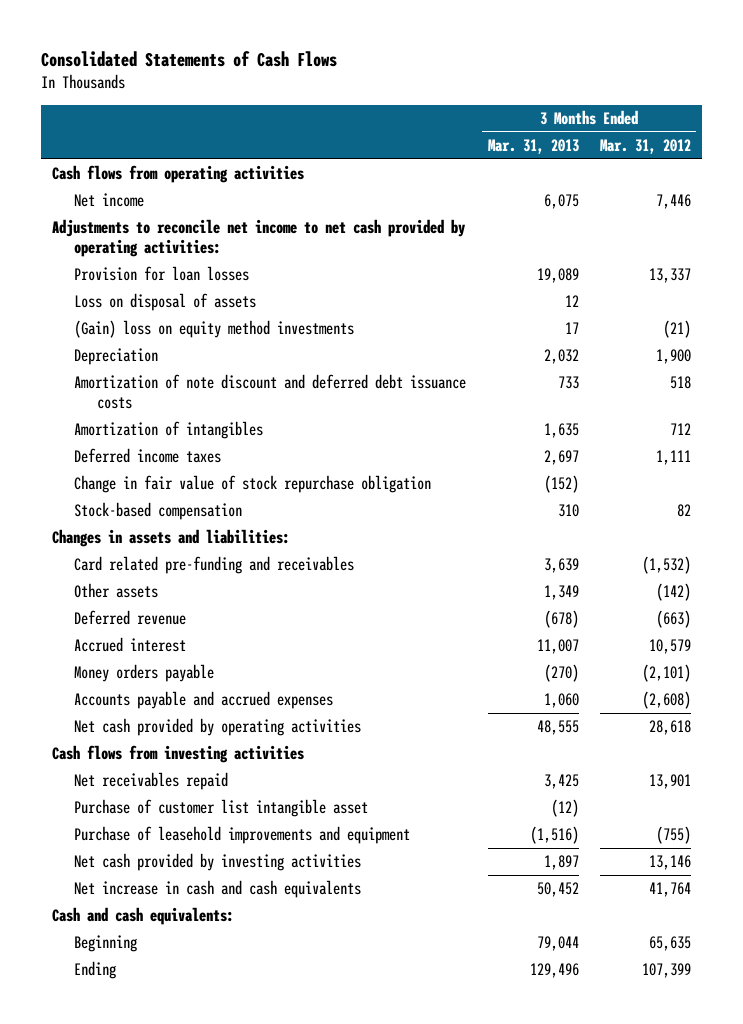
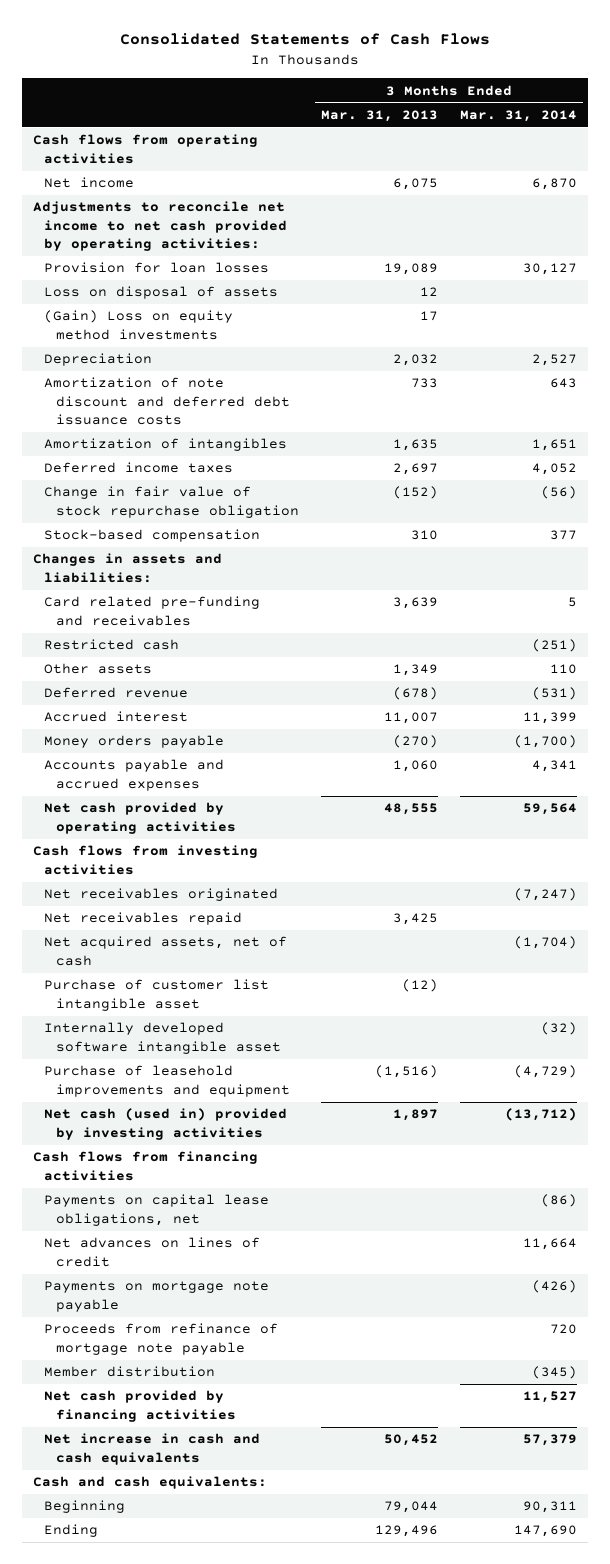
[599,139,691,155] Mar. 31, 2012 -> none
none -> [460,109,578,122] Mar. 31, 2014
[74,320,355,339] (Gain) loss on equity method investments -> [44,310,234,340] (Gain) Loss on equity method investments
none -> [44,639,180,651] Restricted cash
none -> [44,888,279,902] Net receivables originated
none -> [44,936,288,966] Net acquired assets, net of cash
none -> [44,1022,281,1054] Internally developed software intangible asset
[74,853,362,872] Net cash provided by investing activities -> [44,1108,288,1140] Net cash (used in) provided by investing activities
none -> [33,1151,259,1181] Cash flows from financing activities
none -> [44,1194,270,1226] Payments on capital lease obligations, net
none -> [44,1237,261,1267] Net advances on lines of credit
none -> [44,1281,270,1312] Payments on mortgage note payable
none -> [44,1323,279,1355] Proceeds from refinance of mortgage note payable
none -> [44,1366,216,1378] Member distribution
none -> [44,1390,236,1422] Net cash provided by financing activities

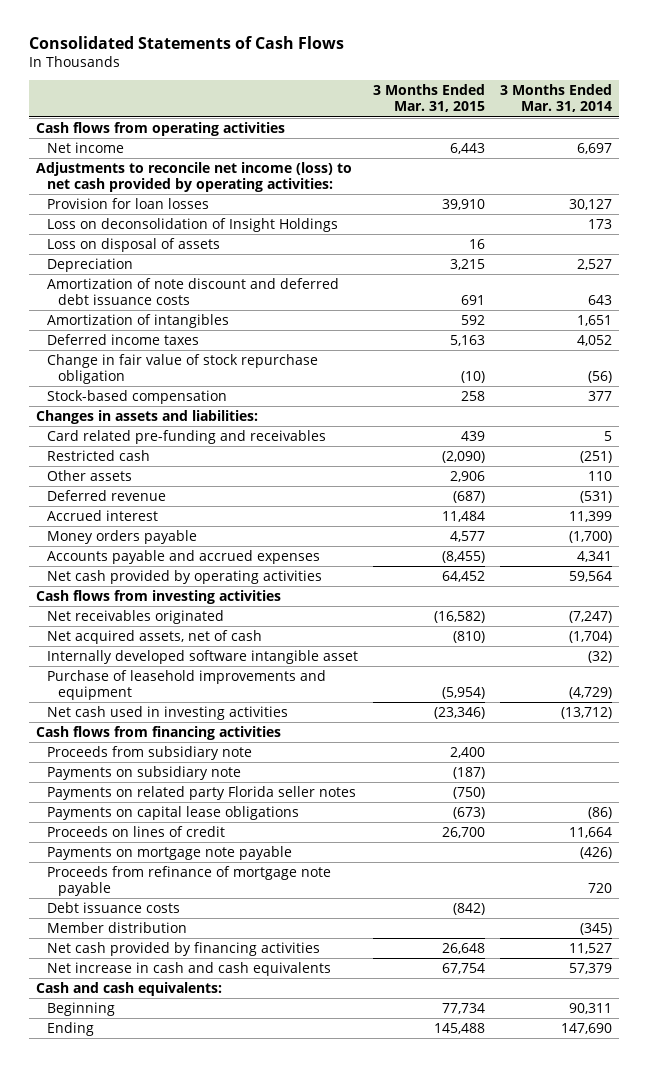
[320,109,438,122] Mar. 31, 2013 -> none
none -> [372,84,485,113] 3 Months Ended Mar. 31, 2015
[532,178,578,191] 6,870 -> [576,142,612,154] 6,697
[33,201,288,252] Adjustments to reconcile net income to net cash provided by operating activities: -> [35,161,352,192] Adjustments to reconcile net income (loss) to net cash provided by operating activities:
none -> [47,217,339,232] Loss on deconsolidation of Insight Holdings
[44,310,234,340] (Gain) Loss on equity method investments -> none
[44,912,243,926] Net receivables repaid -> none
[44,979,270,1011] Purchase of customer list intangible asset -> none
[44,1108,288,1140] Net cash (used in) provided by investing activities -> [47,705,289,720] Net cash used in investing activities
none -> [47,745,253,760] Proceeds from subsidiary note
none -> [47,765,242,780] Payments on subsidiary note
none -> [47,785,357,800] Payments on related party Florida seller notes
[44,1194,270,1226] Payments on capital lease obligations, net -> [47,805,300,820] Payments on capital lease obligations
[44,1237,261,1267] Net advances on lines of credit -> [47,825,226,837] Proceeds on lines of credit
none -> [47,901,181,913] Debt issuance costs

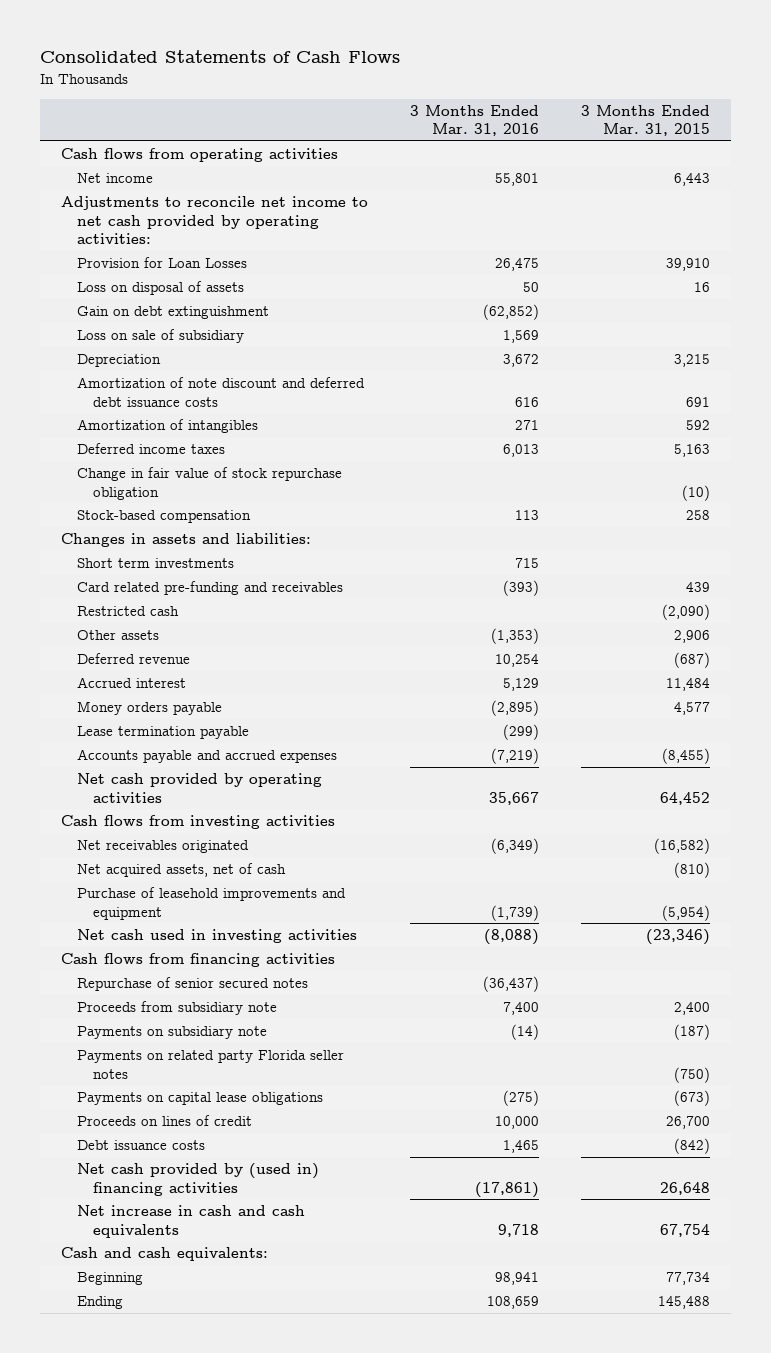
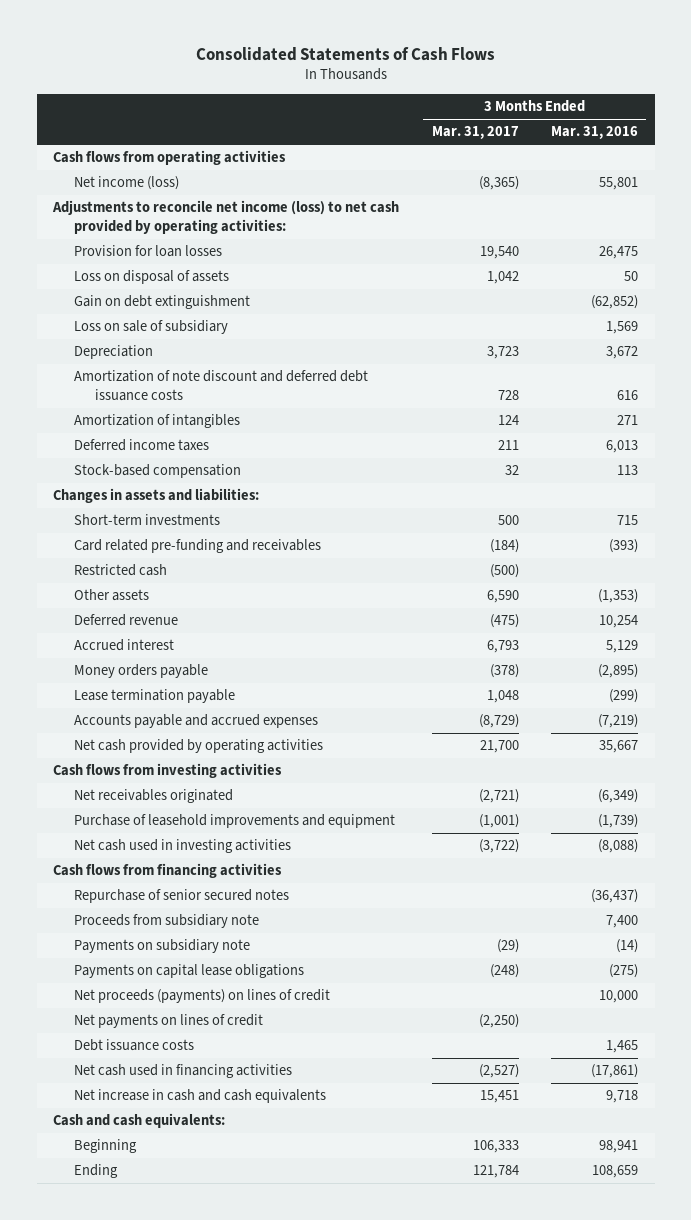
[580,104,710,137] 3 Months Ended Mar. 31, 2015 -> none
none -> [431,126,519,140] Mar. 31, 2017
[76,172,153,183] Net income -> [74,176,180,191] Net income (loss)
[60,195,368,245] Adjustments to reconcile net income to net cash provided by operating activities: -> [51,200,399,234] Adjustments to reconcile net income (loss) to net cash provided by operating activities:
[76,256,247,268] Provision for Loan Losses -> [74,245,223,258] Provision for loan losses
[76,466,342,500] Change in fair value of stock repurchase obligation -> none
[76,557,234,568] Short term investments -> [74,514,221,526] Short-term investments
[76,862,286,877] Net acquired assets, net of cash -> none
[76,1049,344,1079] Payments on related party Florida seller notes -> none
[76,1114,252,1126] Proceeds on lines of credit -> [74,989,331,1004] Net proceeds (payments) on lines of credit
none -> [74,1014,264,1029] Net payments on lines of credit
[76,1162,319,1196] Net cash provided by (used in) financing activities -> [74,1064,293,1079] Net cash used in financing activities

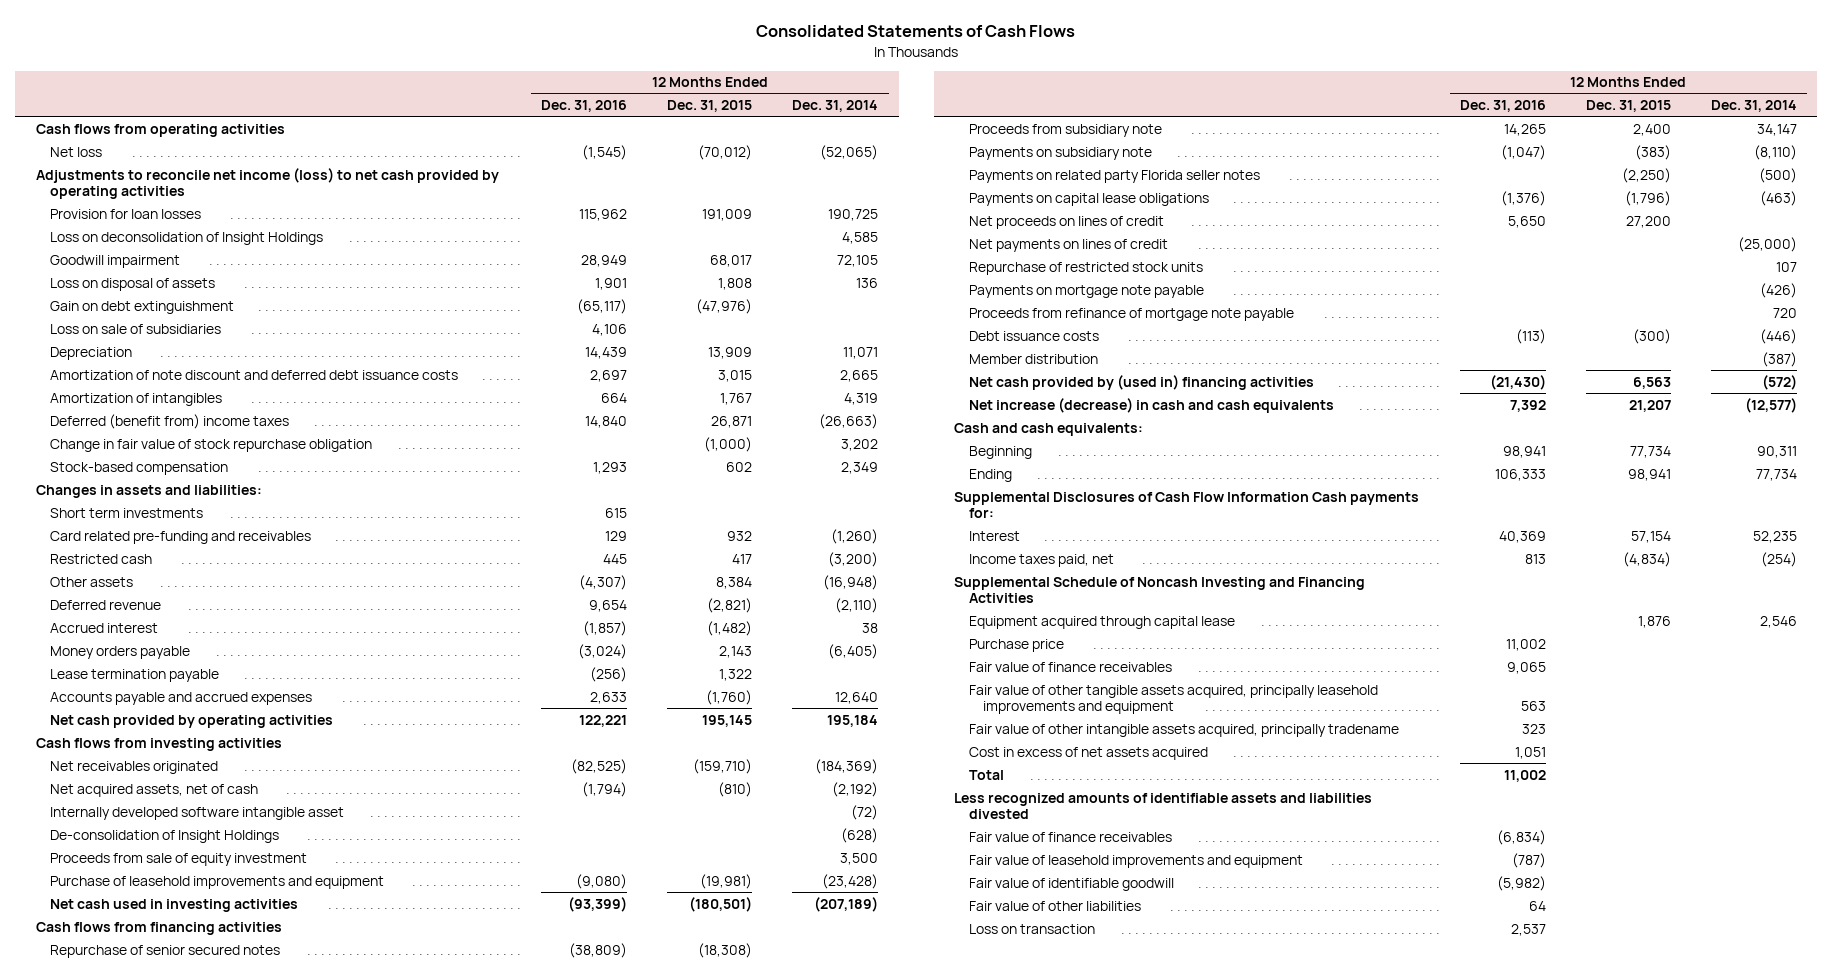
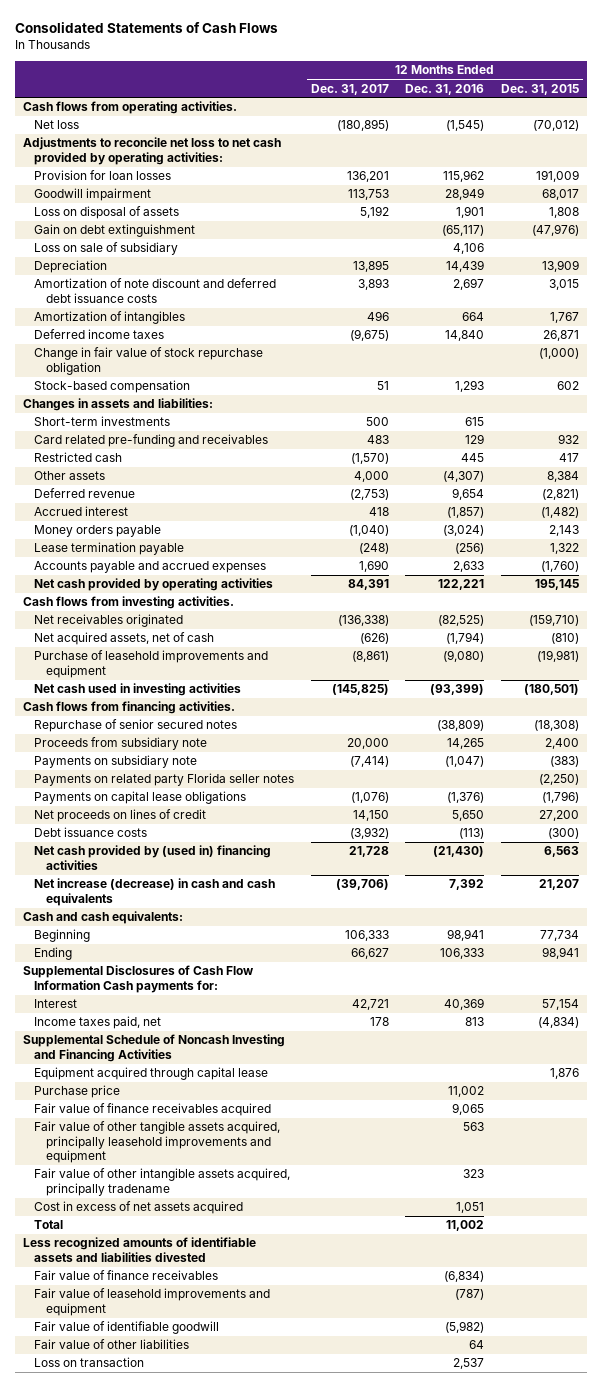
[792,100,879,113] Dec. 31, 2014 -> none
none -> [310,83,389,95] Dec. 31, 2017
[35,123,285,137] Cash flows from operating activities -> [22,101,237,115] Cash flows from operating activities.
[35,167,499,200] Adjustments to reconcile net income (loss) to net cash provided by operating activities -> [22,137,281,165] Adjustments to reconcile net loss to net cash provided by operating activities:
[50,231,324,245] Loss on deconsolidation of Insight Holdings -> none
[50,323,222,334] Loss on sale of subsidiaries -> [34,242,179,256] Loss on sale of subsidiary
[50,413,290,429] Deferred (benefit from) income taxes -> [34,329,165,340] Deferred income taxes
[50,507,204,518] Short term investments -> [34,416,171,427] Short-term investments
[35,737,282,751] Cash flows from investing activities -> [22,596,234,610] Cash flows from investing activities.
[50,806,345,820] Internally developed software intangible asset -> none
[50,829,280,843] De-consolidation of Insight Holdings -> none
[50,852,308,866] Proceeds from sale of equity investment -> none
[35,921,282,935] Cash flows from financing activities -> [22,701,235,715] Cash flows from financing activities.
[968,238,1168,252] Net payments on lines of credit -> none
[968,261,1203,275] Repurchase of restricted stock units -> none
[968,284,1204,298] Payments on mortgage note payable -> none
[968,307,1294,321] Proceeds from refinance of mortgage note payable -> none
[968,353,1098,364] Member distribution -> none
[968,661,1172,672] Fair value of finance receivables -> [34,1103,272,1117] Fair value of finance receivables acquired

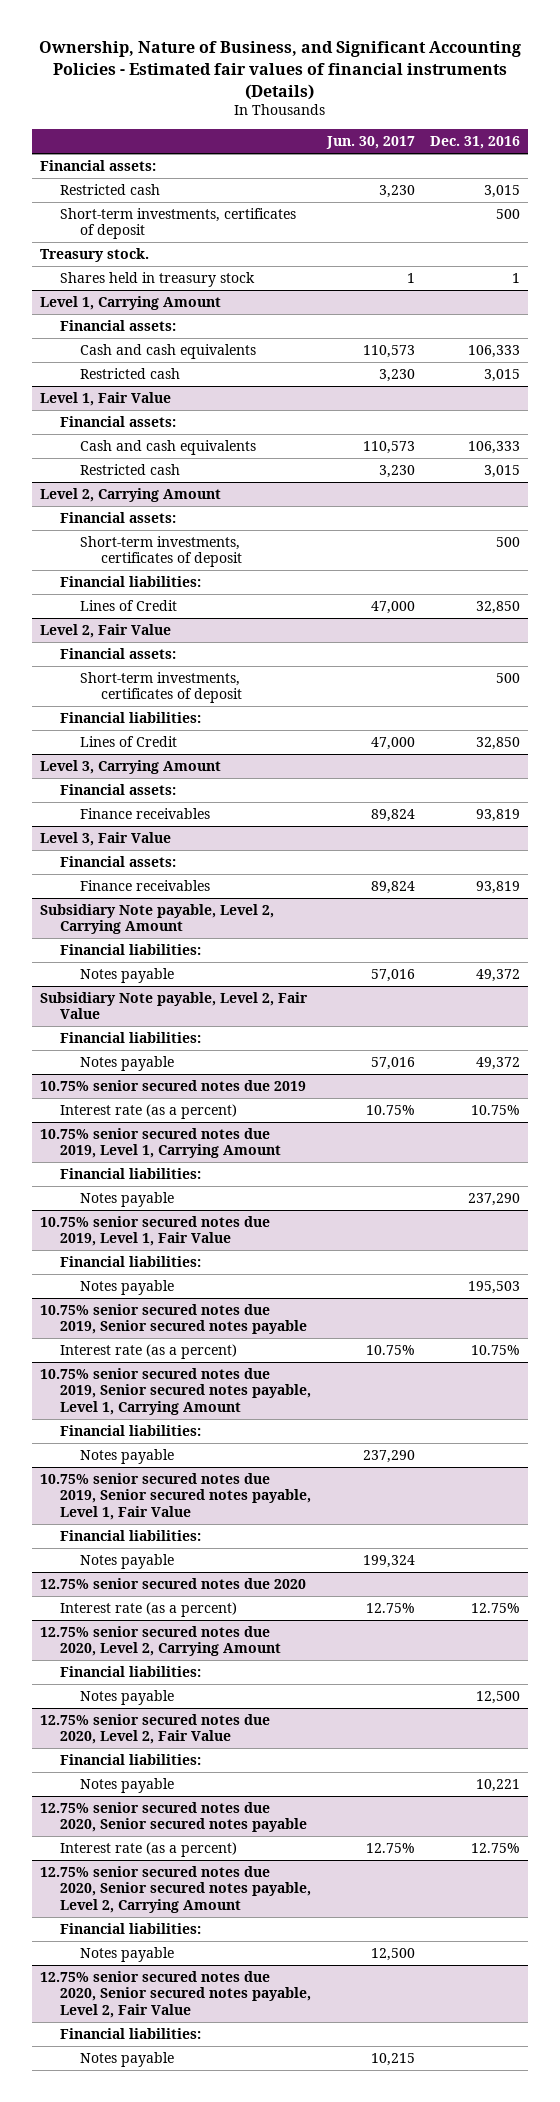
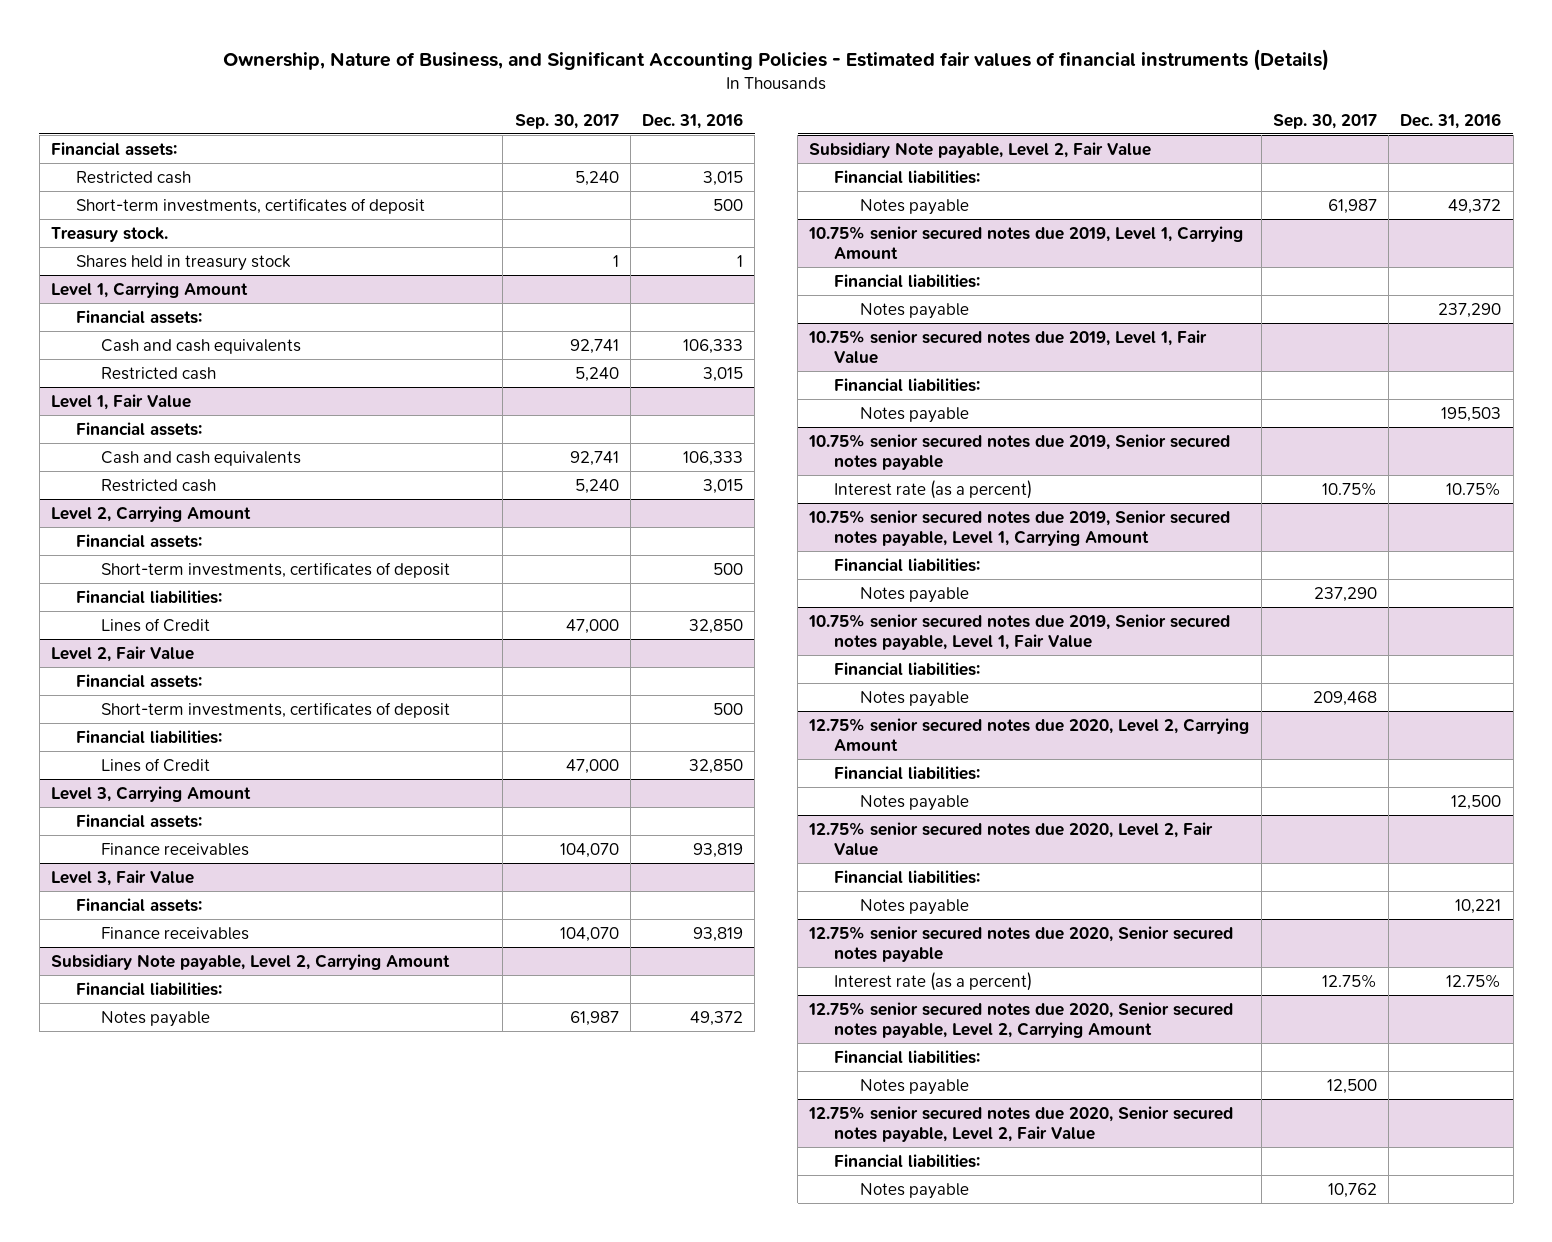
[325,136,415,150] Jun. 30, 2017 -> none
none -> [514,113,619,129] Sep. 30, 2017
[39,1079,306,1091] 10.75% senior secured notes due 2019 -> none
[59,1103,237,1119] Interest rate (as a percent) -> none
[39,1577,306,1589] 12.75% senior secured notes due 2020 -> none
[59,1601,237,1617] Interest rate (as a percent) -> none

